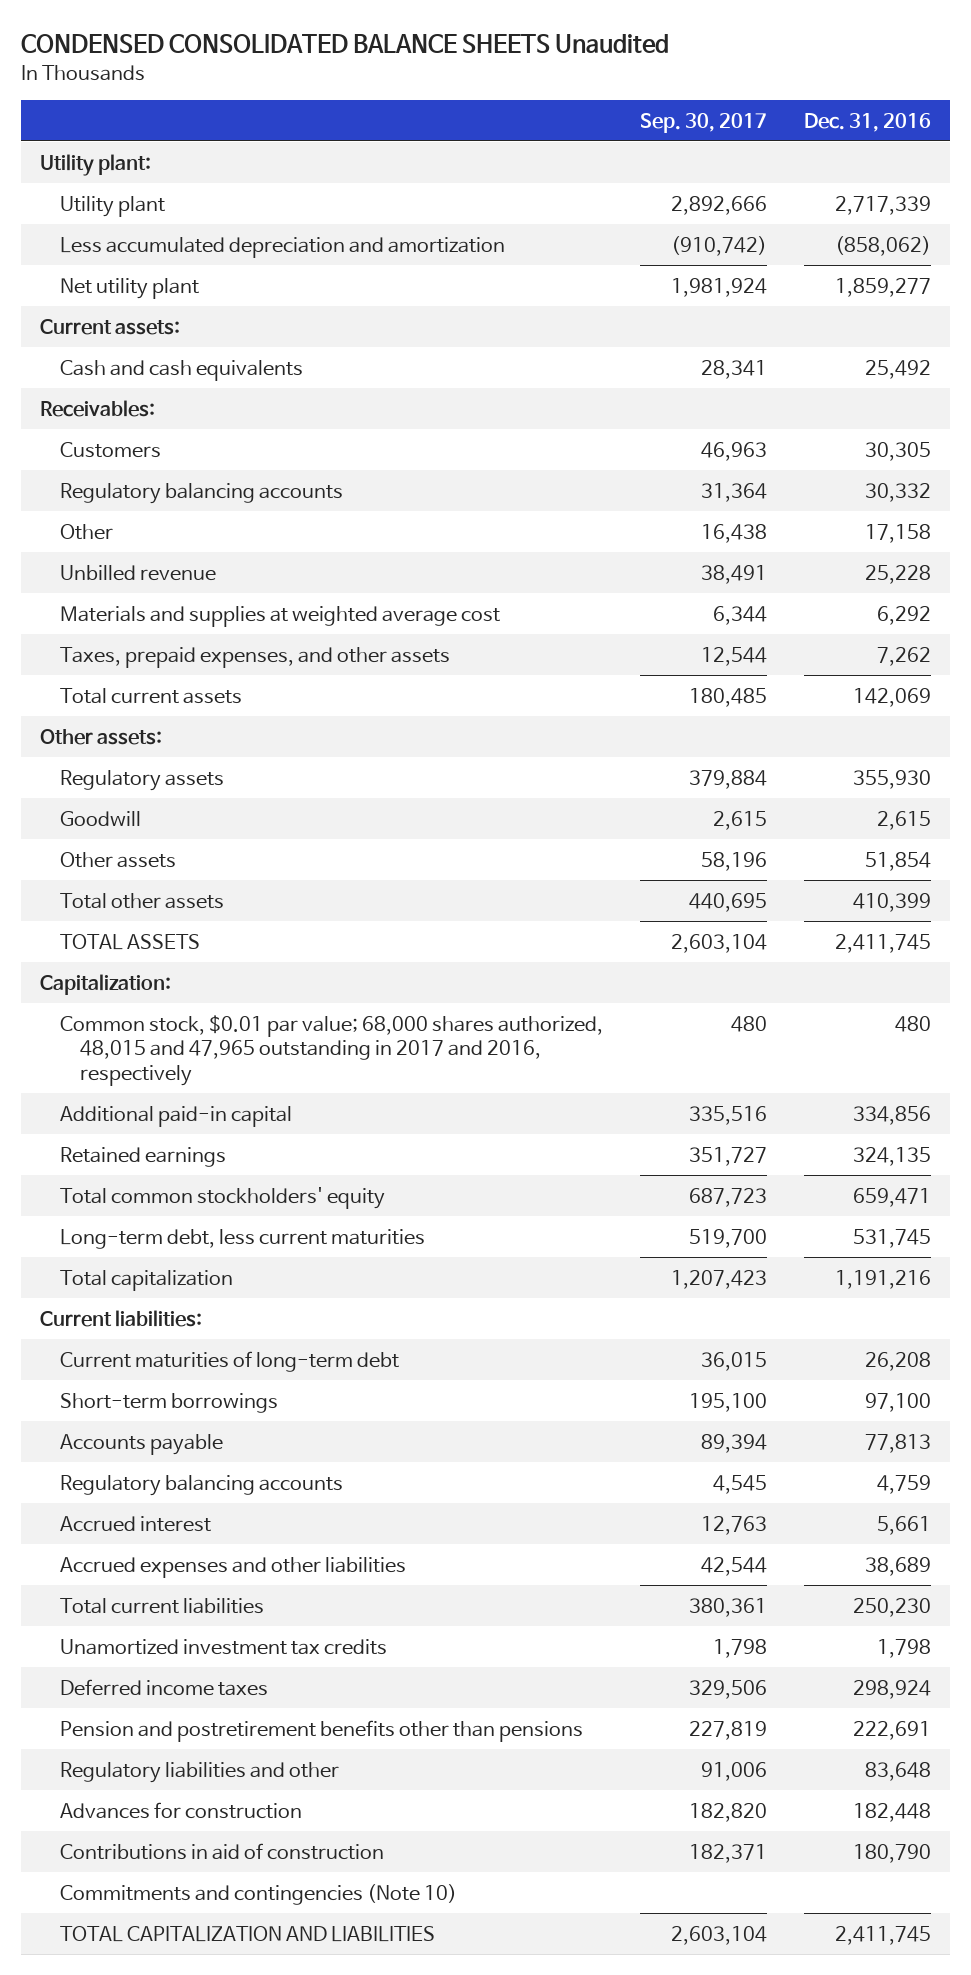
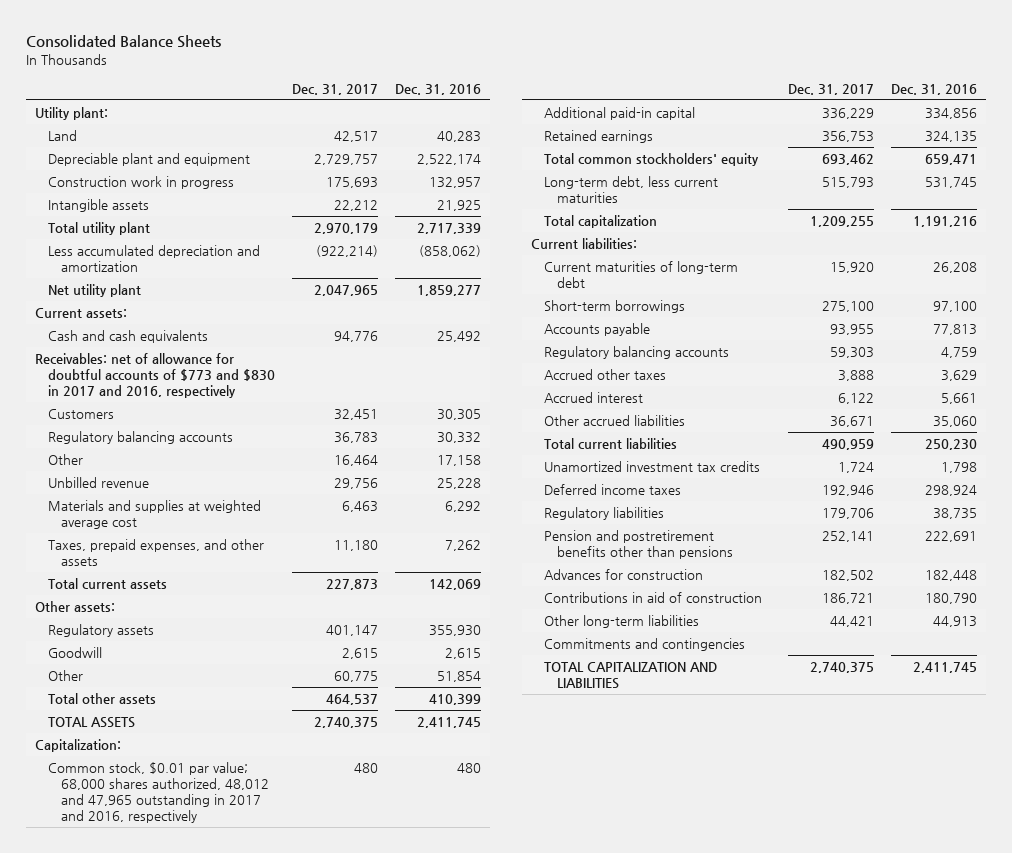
[20,34,669,54] CONDENSED CONSOLIDATED BALANCE SHEETS Unaudited -> [26,35,222,49] Consolidated Balance Sheets
[639,112,767,133] Sep. 30, 2017 -> none
none -> [292,83,379,95] Dec. 31, 2017
none -> [47,130,77,142] Land
none -> [47,153,250,167] Depreciable plant and equipment
none -> [47,176,234,190] Construction work in progress
none -> [47,199,149,213] Intangible assets
[59,195,165,217] Utility plant -> [47,222,150,236] Total utility plant
[39,399,155,417] Receivables: -> [34,353,275,399] Receivables: net of allowance for doubtful accounts of $773 and $830 in 2017 and 2016, respectively
[59,851,176,868] Other assets -> [47,670,83,682] Other
[59,1014,603,1087] Common stock, $0.01 par value; 68,000 shares authorized, 48,015 and 47,965 outstanding in 2017 and 2016, respectively -> [47,762,269,823] Common stock, $0.01 par value; 68,000 shares authorized, 48,012 and 47,965 outstanding in 2017 and 2016, respectively
none -> [543,369,666,381] Accrued other taxes
[59,1556,406,1578] Accrued expenses and other liabilities -> [543,415,685,427] Other accrued liabilities
[865,1556,932,1576] 38,689 -> [933,416,978,428] 35,060
none -> [543,507,664,521] Regulatory liabilities
[59,1761,339,1783] Regulatory liabilities and other -> none
none -> [543,615,699,629] Other long-term liabilities
[59,1883,457,1905] Commitments and contingencies (Note 10) -> [543,638,745,652] Commitments and contingencies

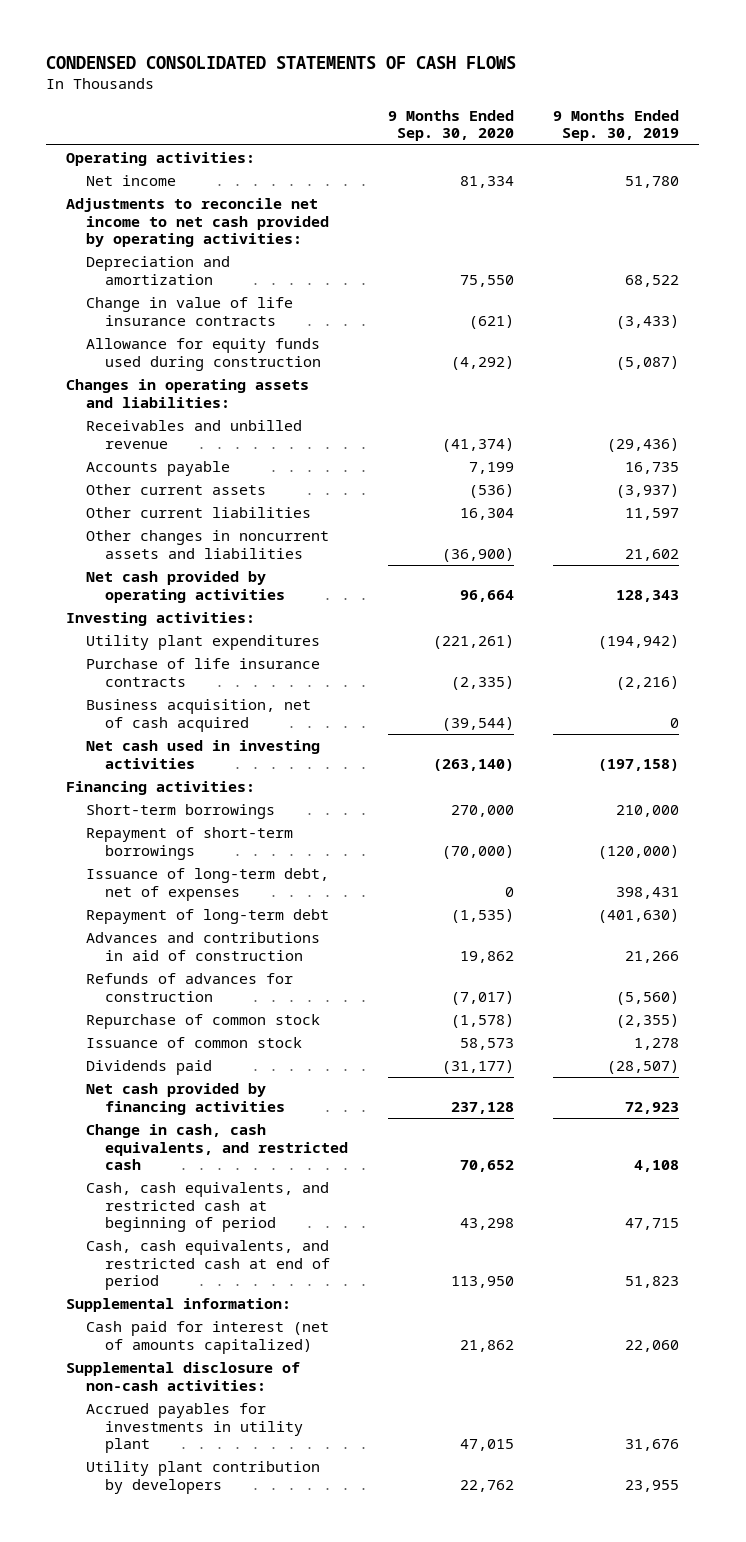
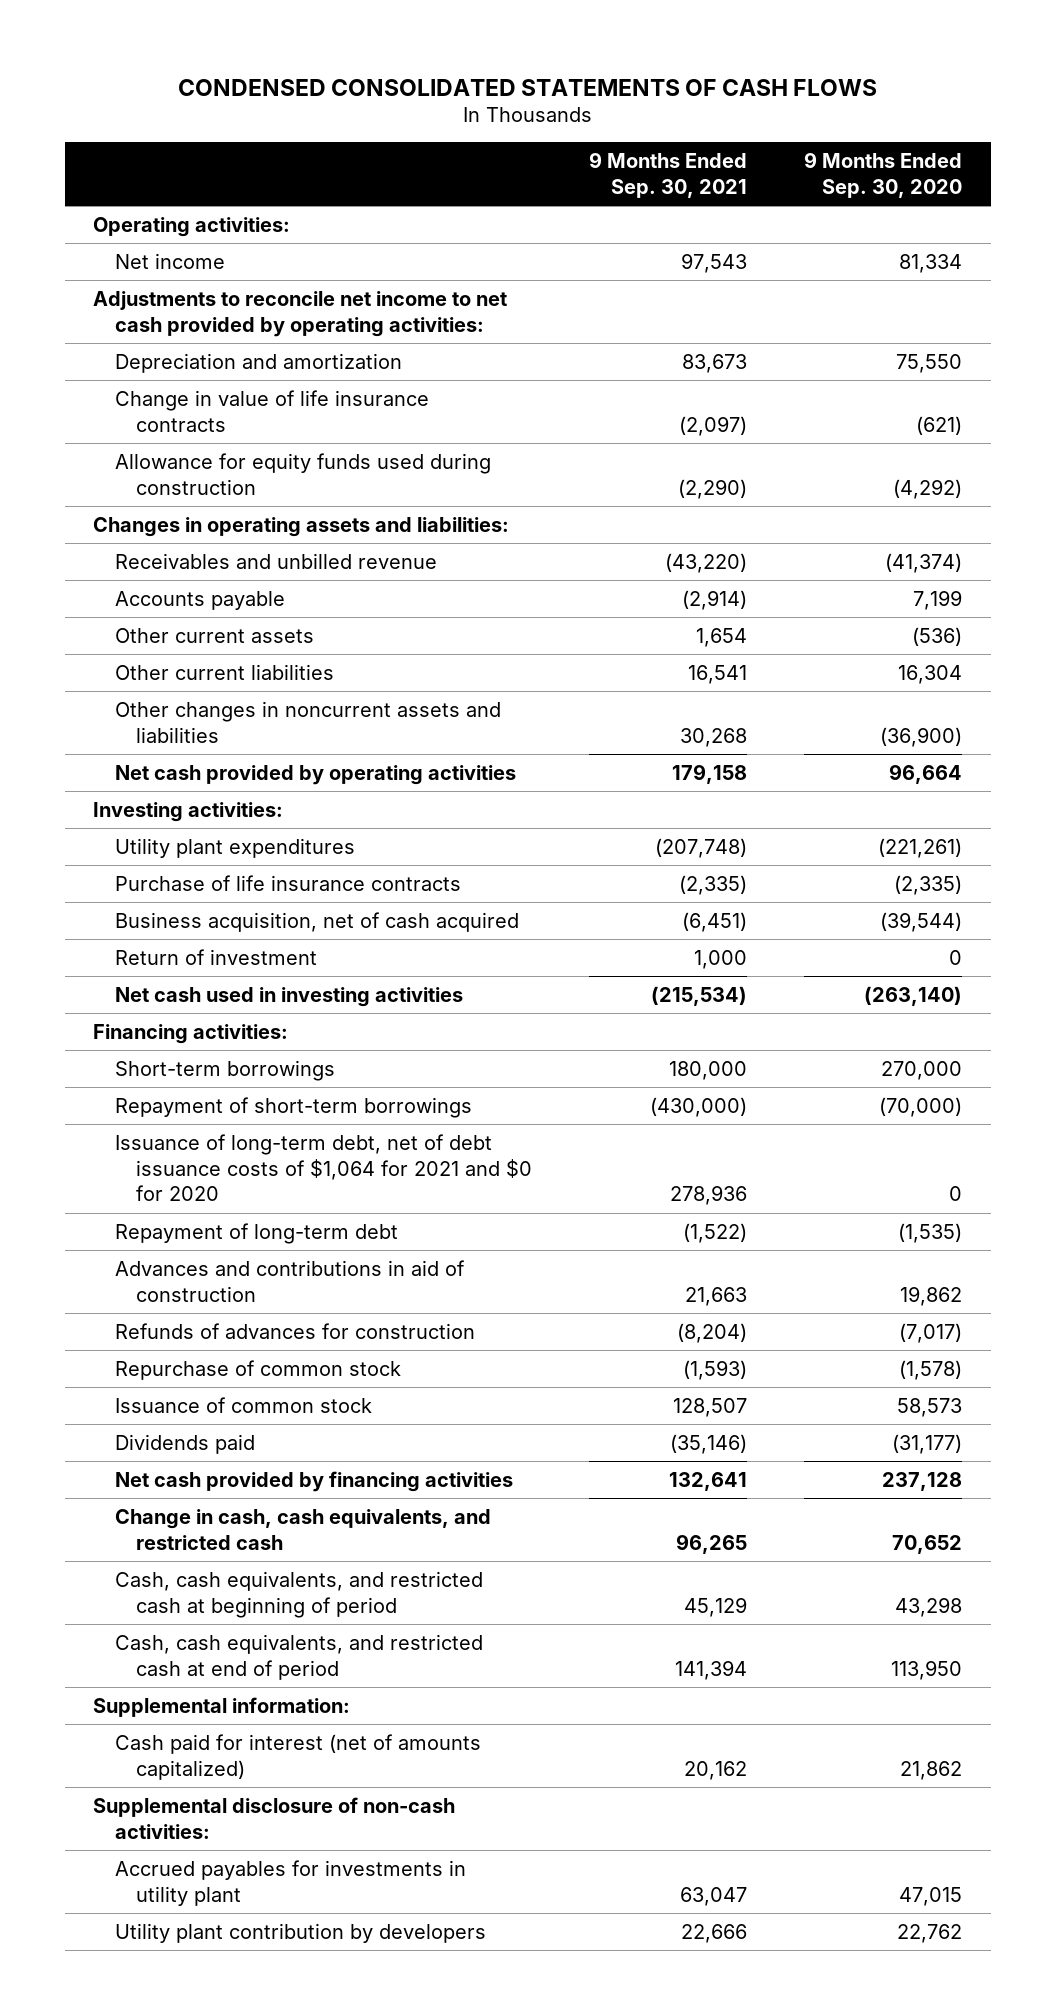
[553,109,680,142] 9 Months Ended Sep. 30, 2019 -> none
none -> [588,152,747,198] 9 Months Ended Sep. 30, 2021
none -> [114,948,317,965] Return of investment
[85,867,329,901] Issuance of long-term debt, net of expenses -> [114,1133,532,1202] Issuance of long-term debt, net of debt issuance costs of $1,064 for 2021 and $0 for 2020

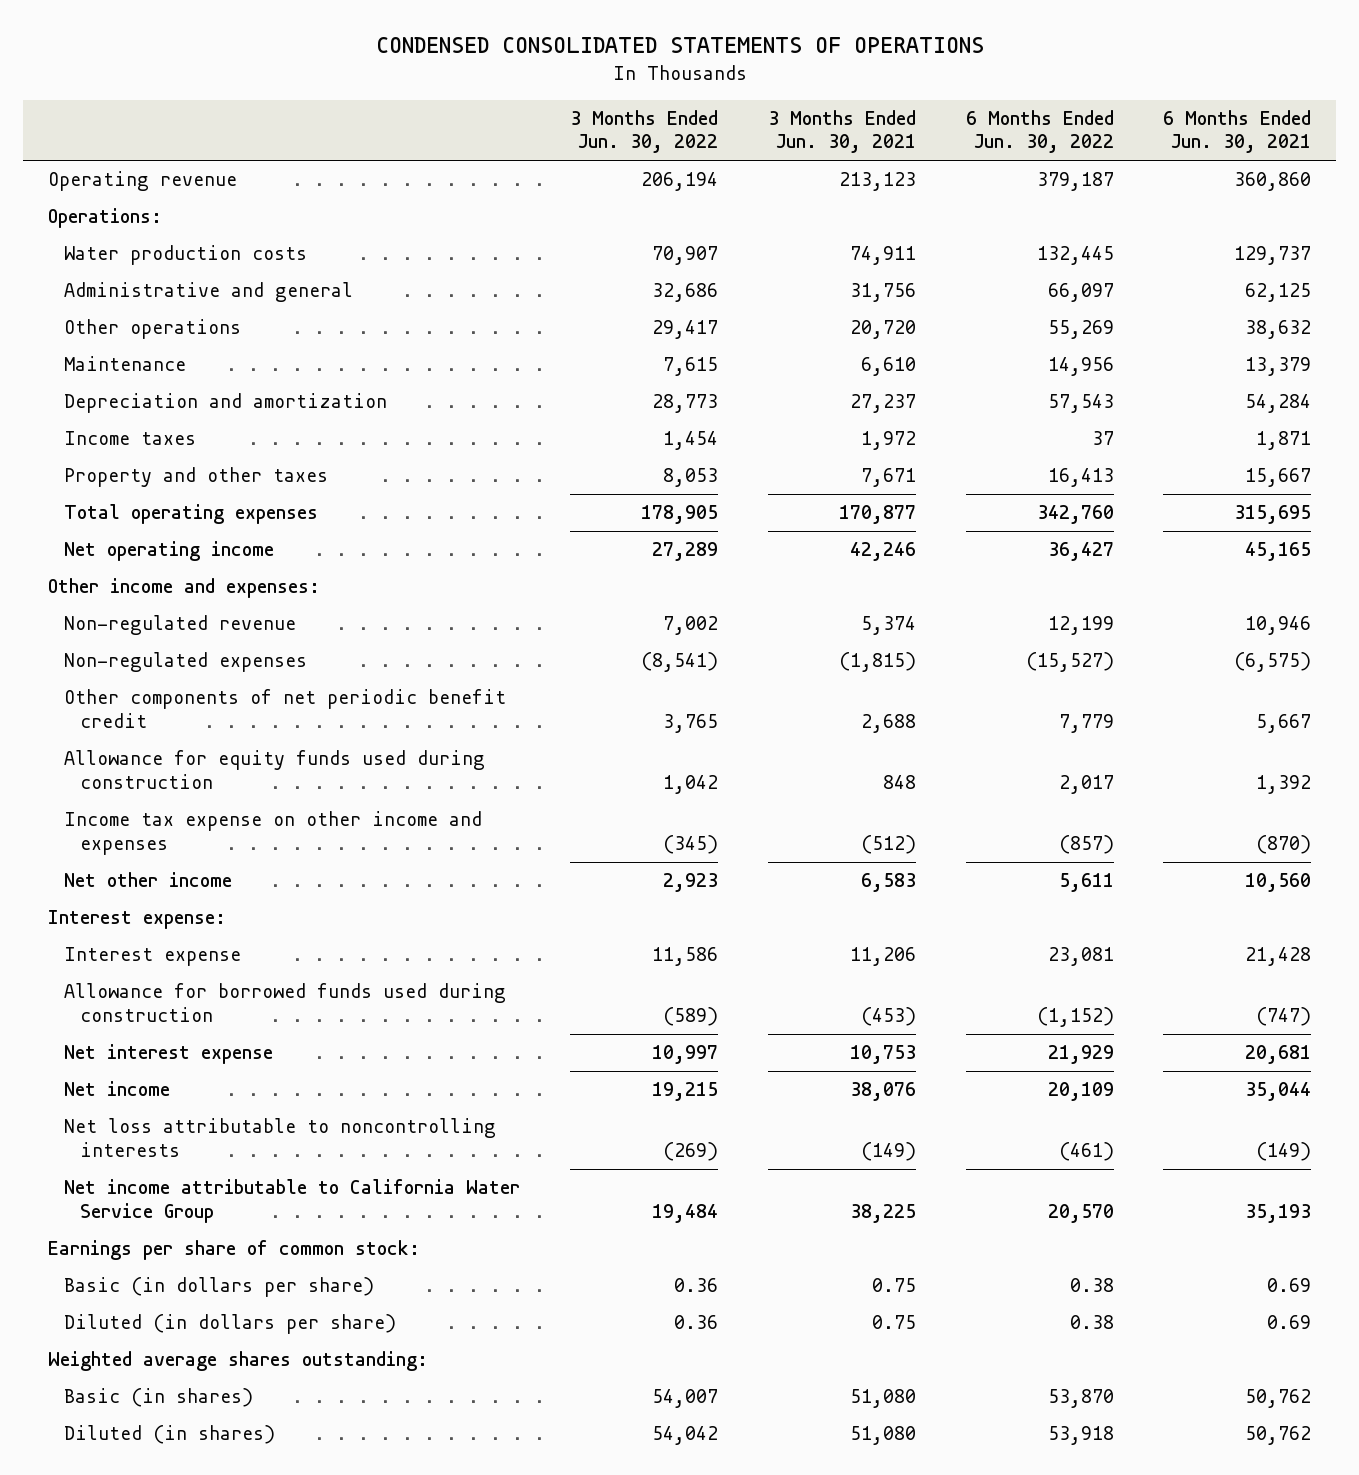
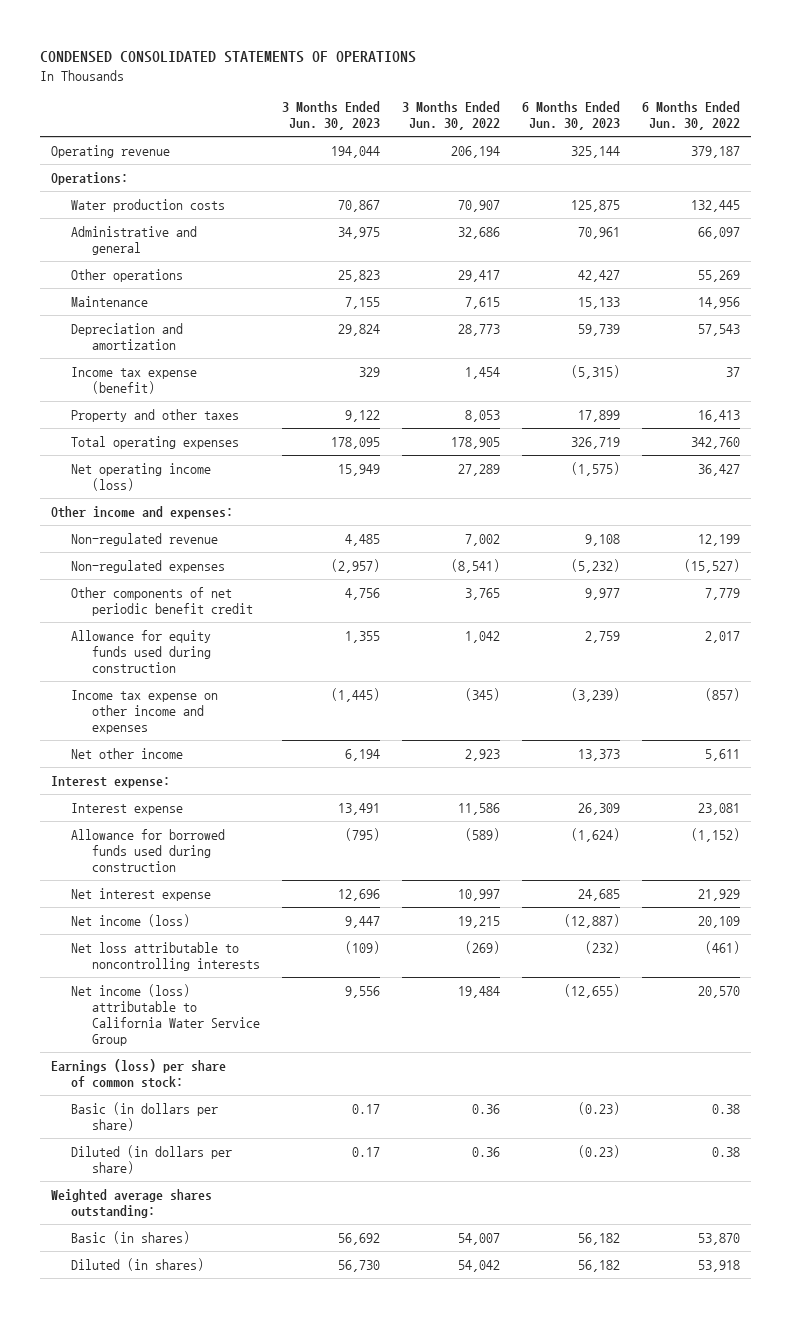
[767,109,916,154] 3 Months Ended Jun. 30, 2021 -> none
[1163,109,1312,154] 6 Months Ended Jun. 30, 2021 -> none
none -> [282,101,381,131] 3 Months Ended Jun. 30, 2023
none -> [521,101,620,131] 6 Months Ended Jun. 30, 2023
[63,431,196,446] Income taxes -> [71,366,198,394] Income tax expense (benefit)
[63,541,274,562] Net operating income -> [71,462,212,491] Net operating income (loss)
[63,1081,170,1097] Net income -> [71,913,191,927] Net income (loss)
[63,1179,520,1223] Net income attributable to California Water Service Group -> [71,983,261,1046] Net income (loss) attributable to California Water Service Group
[47,1240,420,1261] Earnings per share of common stock: -> [50,1058,226,1088] Earnings (loss) per share of common stock:

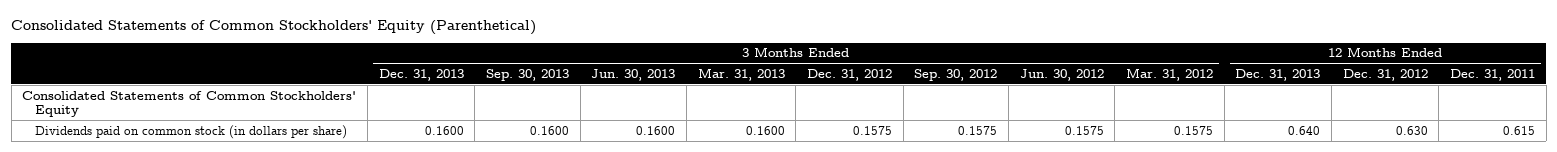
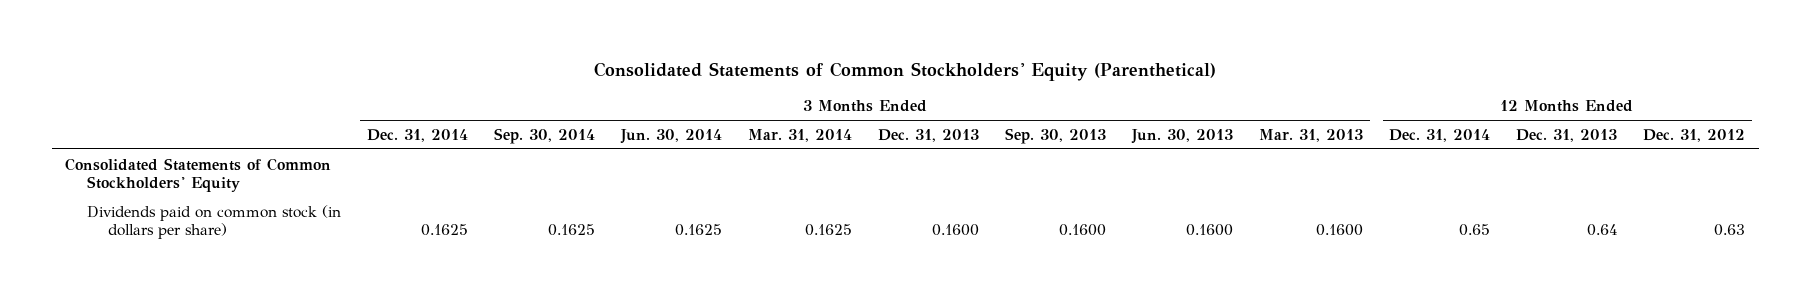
[806,68,892,81] Dec. 31, 2012 -> none
[914,68,998,81] Sep. 30, 2012 -> none
[1019,68,1104,81] Jun. 30, 2012 -> none
[1125,67,1213,81] Mar. 31, 2012 -> none
[1449,68,1535,81] Dec. 31, 2011 -> none
none -> [366,128,468,142] Dec. 31, 2014
none -> [493,127,595,144] Sep. 30, 2014
none -> [619,128,722,144] Jun. 30, 2014
none -> [747,128,852,142] Mar. 31, 2014
none -> [1389,128,1491,142] Dec. 31, 2014
[1288,125,1321,135] 0.640 -> [1587,224,1618,237] 0.64
[1395,125,1428,135] 0.630 -> [1714,224,1746,237] 0.63

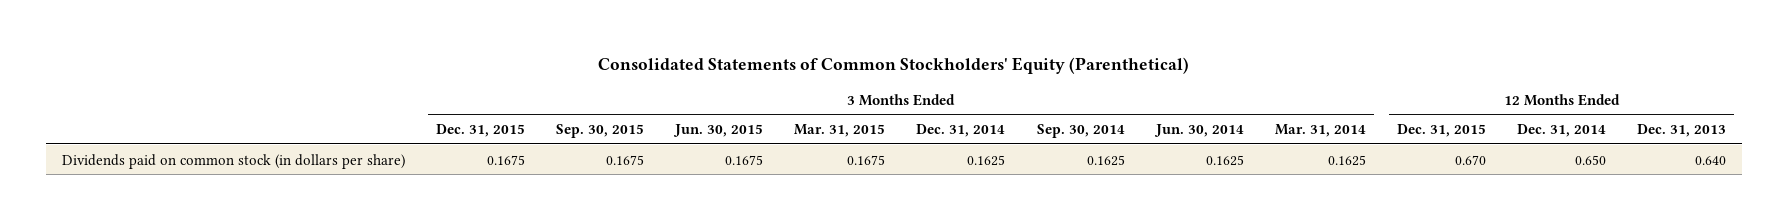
[878,128,980,142] Dec. 31, 2013 -> none
[1005,127,1107,144] Sep. 30, 2013 -> none
[1131,128,1234,144] Jun. 30, 2013 -> none
[1259,128,1364,142] Mar. 31, 2013 -> none
[1643,128,1746,142] Dec. 31, 2012 -> none
none -> [435,124,525,138] Dec. 31, 2015
none -> [556,124,645,139] Sep. 30, 2015
none -> [673,124,764,138] Jun. 30, 2015
none -> [794,124,886,138] Mar. 31, 2015
none -> [1397,124,1487,138] Dec. 31, 2015
[65,157,332,193] Consolidated Statements of Common Stockholders' Equity -> none
[1459,224,1491,237] 0.65 -> [1575,154,1607,165] 0.650
[1587,224,1618,237] 0.64 -> [1695,155,1727,165] 0.640

